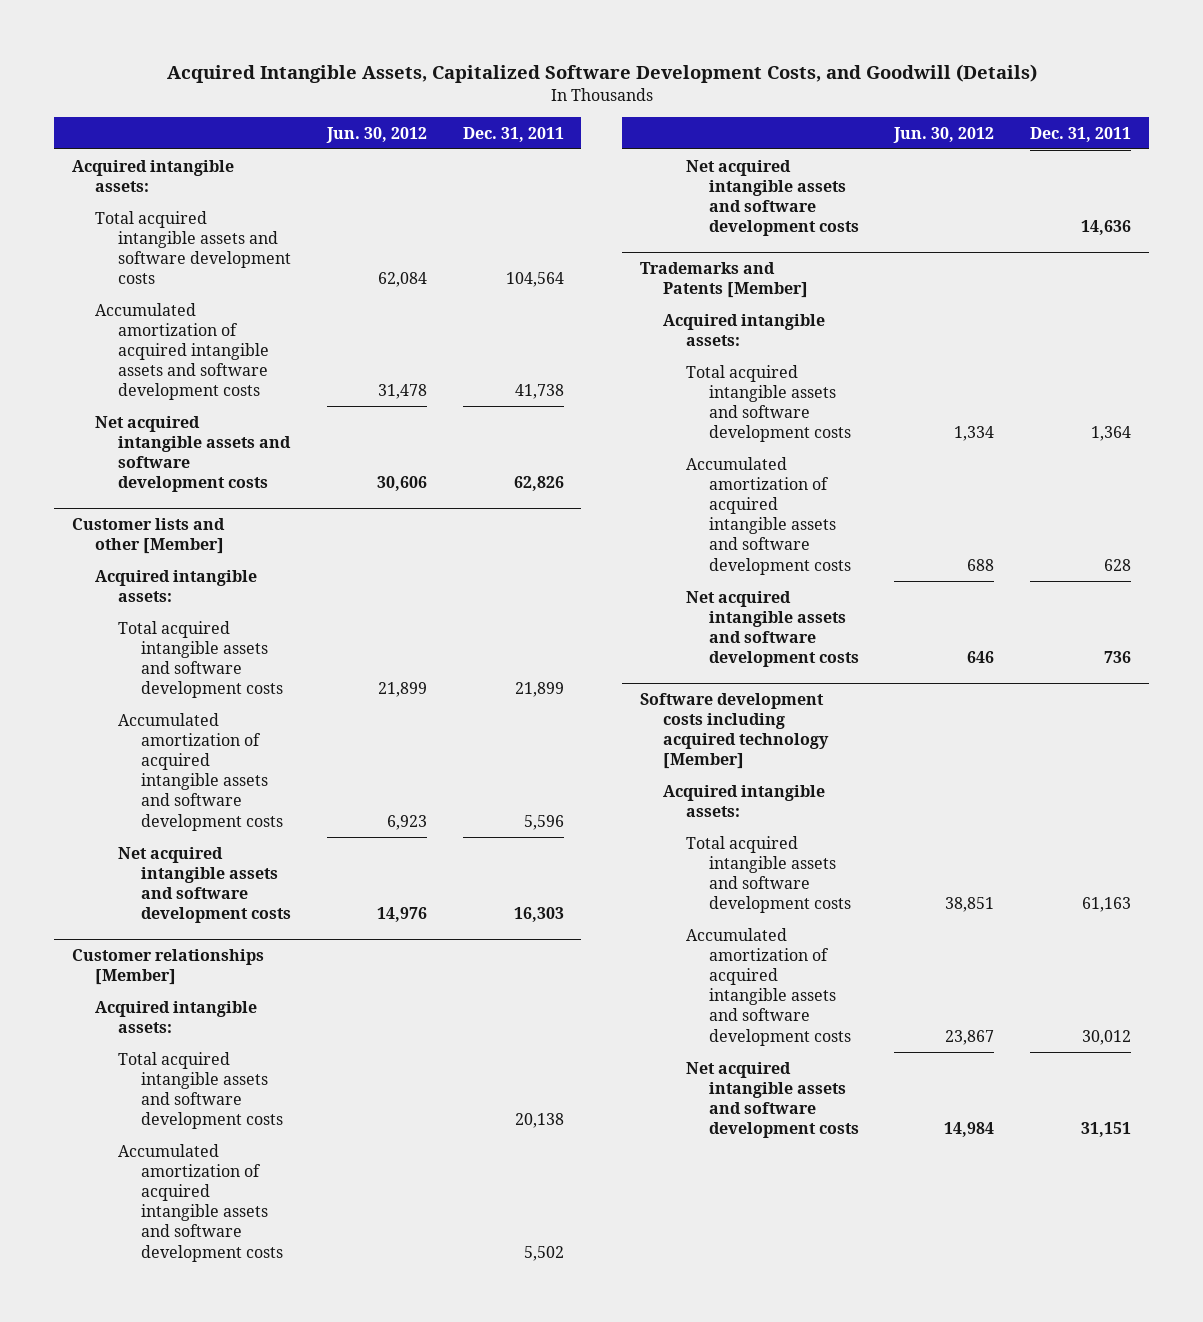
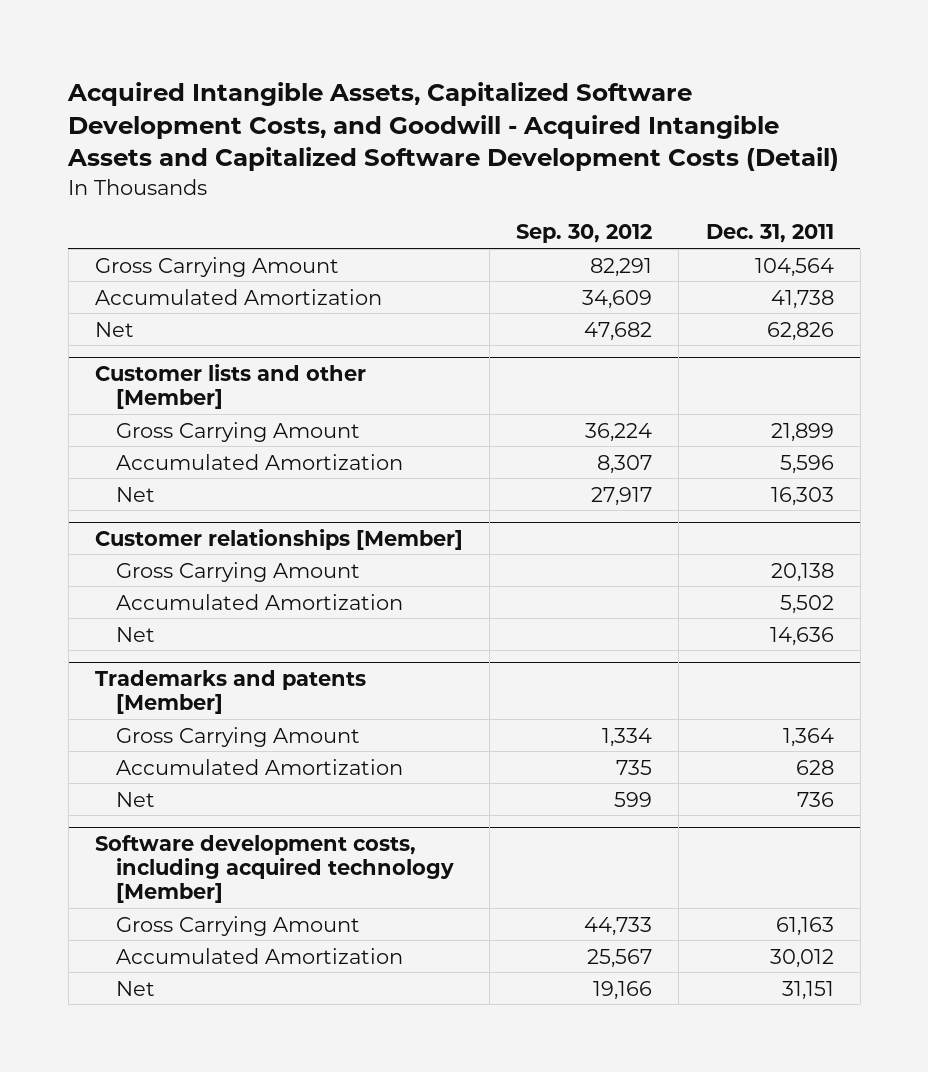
[166,64,1037,84] Acquired Intangible Assets, Capitalized Software Development Costs, and Goodwill (Details) -> [67,81,840,172] Acquired Intangible Assets, Capitalized Software Development Costs, and Goodwill - Acquired Intangible Assets and Capitalized Software Development Costs (Detail)
[325,126,427,143] Jun. 30, 2012 -> none
none -> [516,224,653,244] Sep. 30, 2012
[72,159,235,192] Acquired intangible assets: -> none
[95,210,292,285] Total acquired intangible assets and software development costs -> [94,256,339,277] Gross Carrying Amount
[95,302,270,401] Accumulated amortization of acquired intangible assets and software development costs -> [94,288,382,305] Accumulated Amortization
[95,415,292,493] Net acquired intangible assets and software development costs -> [94,321,134,337] Net
[95,569,258,602] Acquired intangible assets: -> none
[118,620,284,699] Total acquired intangible assets and software development costs -> [115,421,360,442] Gross Carrying Amount
[118,712,284,831] Accumulated amortization of acquired intangible assets and software development costs -> [115,453,403,470] Accumulated Amortization
[118,846,292,924] Net acquired intangible assets and software development costs -> [115,486,155,502] Net
[95,1000,258,1033] Acquired intangible assets: -> none
[662,313,825,346] Acquired intangible assets: -> none
[662,784,825,817] Acquired intangible assets: -> none
[118,1051,284,1130] Total acquired intangible assets and software development costs -> [115,561,360,582] Gross Carrying Amount
[118,1143,284,1262] Accumulated amortization of acquired intangible assets and software development costs -> [115,593,403,610] Accumulated Amortization
[685,159,859,237] Net acquired intangible assets and software development costs -> [115,626,155,642] Net
[639,261,808,298] Trademarks and Patents [Member] -> [94,669,366,714] Trademarks and patents [Member]
[685,364,851,443] Total acquired intangible assets and software development costs -> [115,726,360,747] Gross Carrying Amount
[685,456,851,575] Accumulated amortization of acquired intangible assets and software development costs -> [115,758,403,775] Accumulated Amortization
[685,590,859,668] Net acquired intangible assets and software development costs -> [115,791,155,807] Net
[639,692,829,770] Software development costs including acquired technology [Member] -> [94,834,454,904] Software development costs, including acquired technology [Member]
[685,835,851,914] Total acquired intangible assets and software development costs -> [115,915,360,936] Gross Carrying Amount
[685,927,851,1046] Accumulated amortization of acquired intangible assets and software development costs -> [115,947,403,964] Accumulated Amortization
[685,1061,859,1139] Net acquired intangible assets and software development costs -> [115,980,155,996] Net

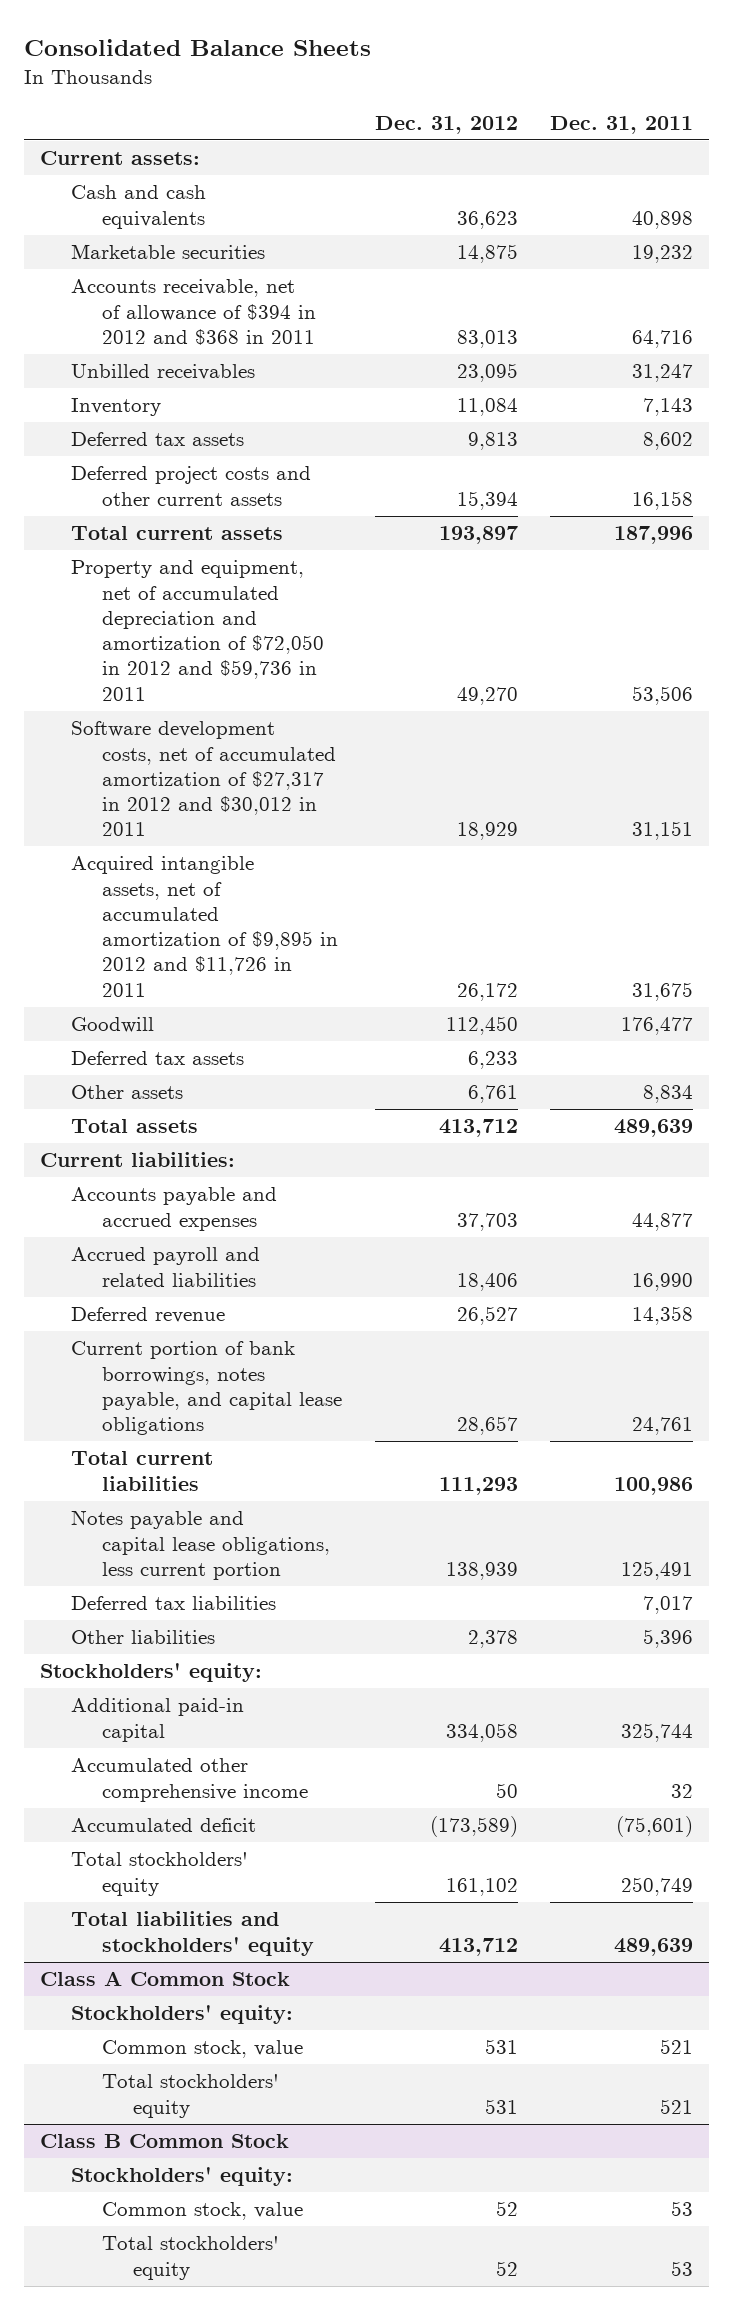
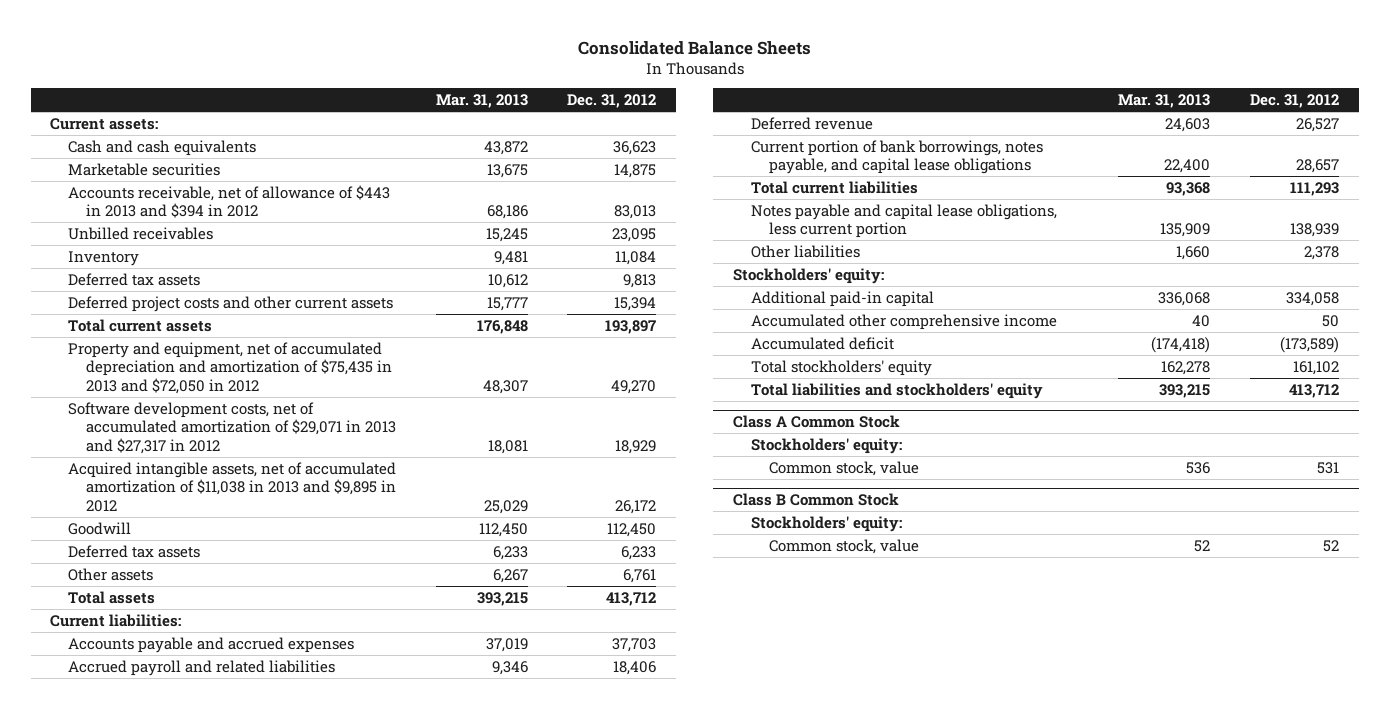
[549,115,693,134] Dec. 31, 2011 -> none
none -> [435,94,528,109] Mar. 31, 2013
[71,279,317,345] Accounts receivable, net of allowance of $394 in 2012 and $368 in 2011 -> [68,184,391,219] Accounts receivable, net of allowance of $443 in 2013 and $394 in 2012
[71,560,325,701] Property and equipment, net of accumulated depreciation and amortization of $72,050 in 2012 and $59,736 in 2011 -> [68,341,392,394] Property and equipment, net of accumulated depreciation and amortization of $75,435 in 2013 and $72,050 in 2012
[71,721,337,837] Software development costs, net of accumulated amortization of $27,317 in 2012 and $30,012 in 2011 -> [68,401,396,454] Software development costs, net of accumulated amortization of $29,071 in 2013 and $27,317 in 2012
[71,856,339,997] Acquired intangible assets, net of accumulated amortization of $9,895 in 2012 and $11,726 in 2011 -> [68,461,397,512] Acquired intangible assets, net of accumulated amortization of $11,038 in 2013 and $9,895 in 2012
[71,1596,277,1611] Deferred tax liabilities -> none
[102,2074,280,2118] Total stockholders' equity -> none
[102,2236,280,2280] Total stockholders' equity -> none

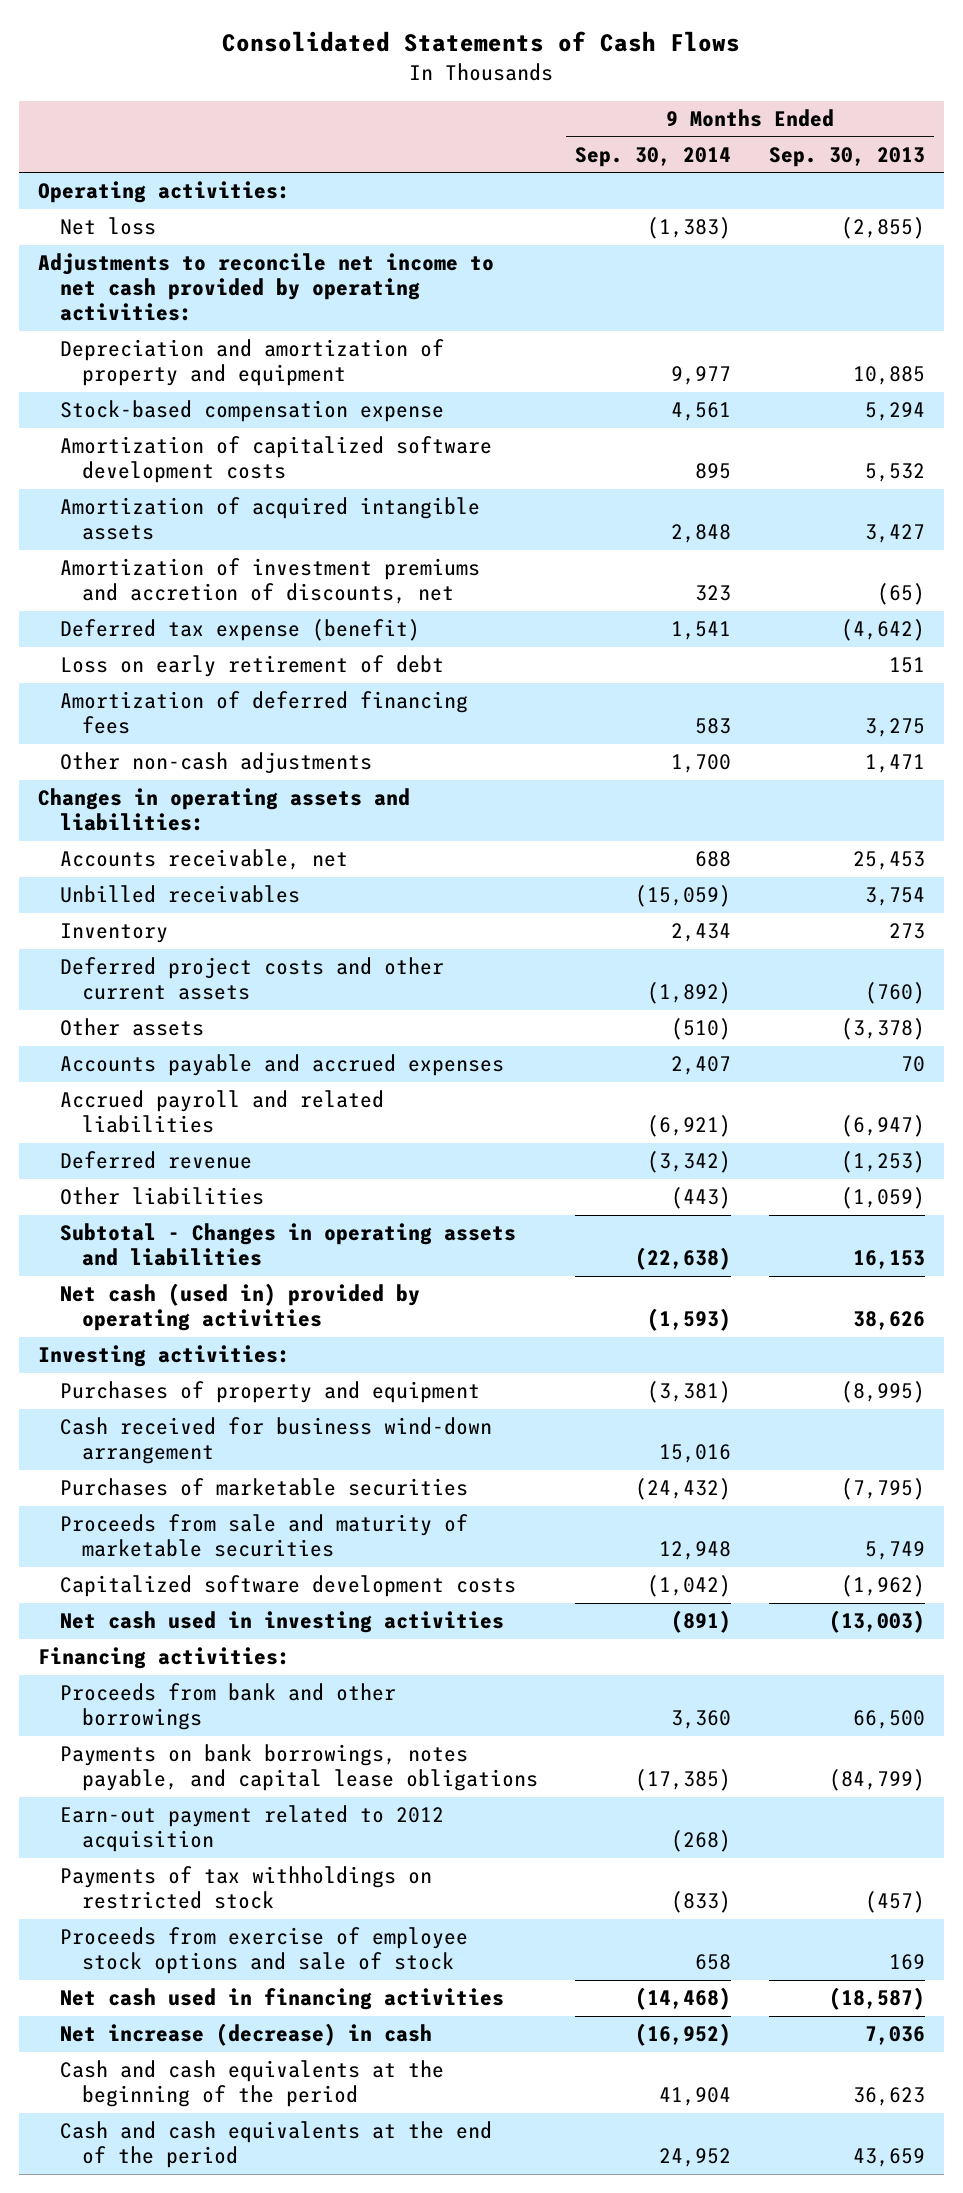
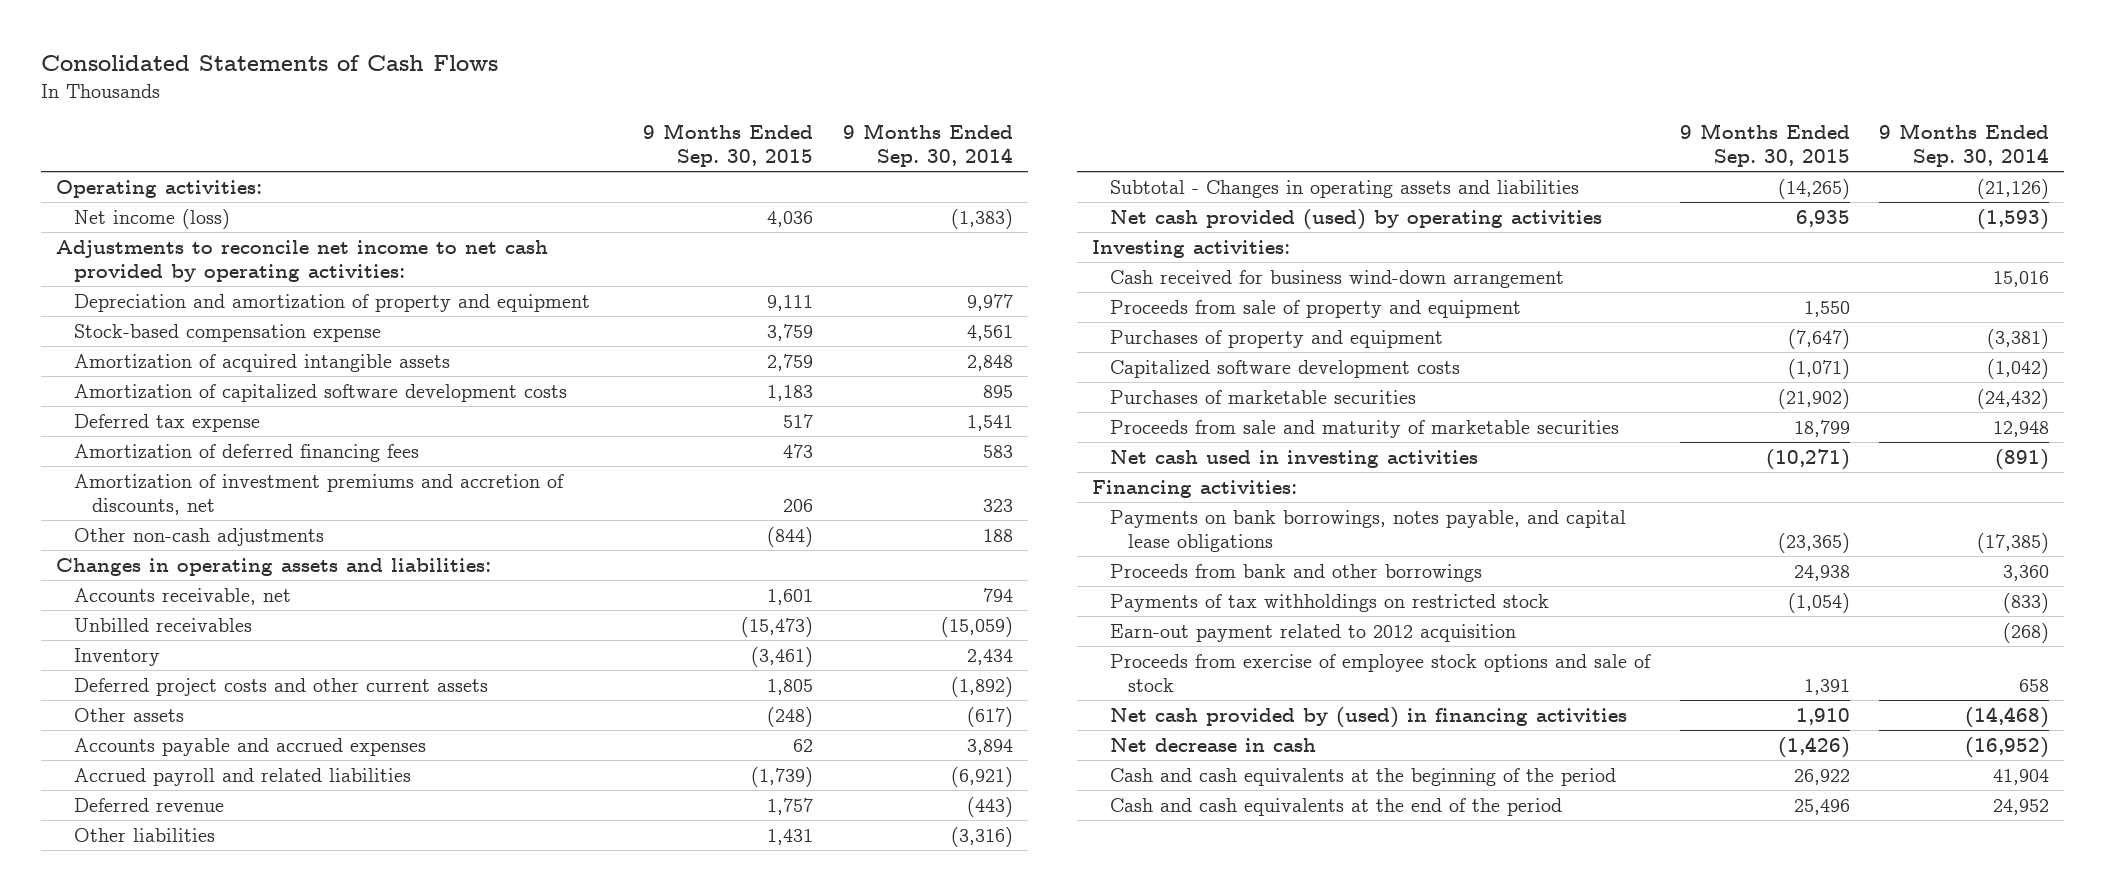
[768,146,925,167] Sep. 30, 2013 -> none
none -> [643,123,814,168] 9 Months Ended Sep. 30, 2015
[59,217,156,236] Net loss -> [73,208,230,229] Net income (loss)
[59,655,444,678] Loss on early retirement of debt -> none
[59,436,492,484] Amortization of capitalized software development costs -> [73,383,567,402] Amortization of capitalized software development costs
[59,619,420,642] Deferred tax expense (benefit) -> [73,413,260,432] Deferred tax expense
[59,558,480,605] Amortization of investment premiums and accretion of discounts, net -> [73,473,564,515] Amortization of investment premiums and accretion of discounts, net
[671,754,732,774] 1,700 -> [983,528,1014,542] 188
[695,851,732,868] 688 -> [983,587,1014,602] 794
[671,1018,732,1041] (510) -> [967,706,1014,727] (617)
[671,1056,732,1076] 2,407 -> [967,738,1014,755] 3,894
[647,1151,732,1174] (3,342) -> [967,796,1014,817] (443)
[671,1187,732,1210] (443) -> [951,826,1014,847] (3,316)
[635,1247,732,1271] (22,638) -> [1977,178,2050,199] (21,126)
[59,1283,420,1332] Net cash (used in) provided by operating activities -> [1110,208,1603,230] Net cash provided (used) by operating activities
none -> [1110,299,1522,318] Proceeds from sale of property and equipment
[59,1381,480,1404] Purchases of property and equipment -> [1110,329,1444,348] Purchases of property and equipment
[59,1575,516,1598] Capitalized software development costs -> [1110,359,1461,378] Capitalized software development costs
[59,1683,396,1731] Proceeds from bank and other borrowings -> [1110,563,1483,582] Proceeds from bank and other borrowings
[59,1805,444,1853] Earn-out payment related to 2012 acquisition -> [1110,623,1517,642] Earn-out payment related to 2012 acquisition
[59,1988,504,2011] Net cash used in financing activities -> [1110,706,1628,728] Net cash provided by (used) in financing activities
[59,2023,432,2047] Net increase (decrease) in cash -> [1110,737,1317,752] Net decrease in cash

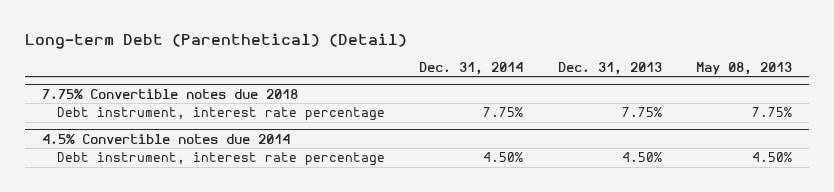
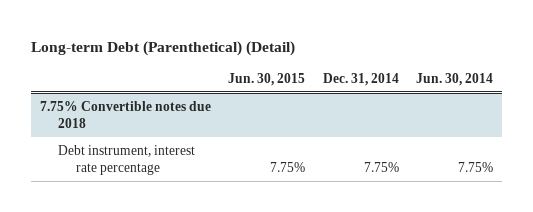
[557,61,662,75] Dec. 31, 2013 -> none
[696,61,793,75] May 08, 2013 -> none
none -> [228,72,306,86] Jun. 30, 2015
none -> [415,72,493,86] Jun. 30, 2014
[42,133,291,144] 4.5% Convertible notes due 2014 -> none
[56,152,385,167] Debt instrument, interest rate percentage -> none

